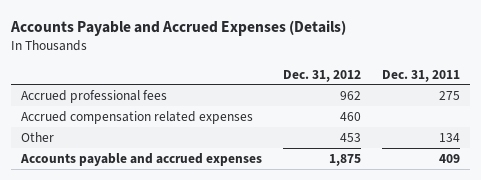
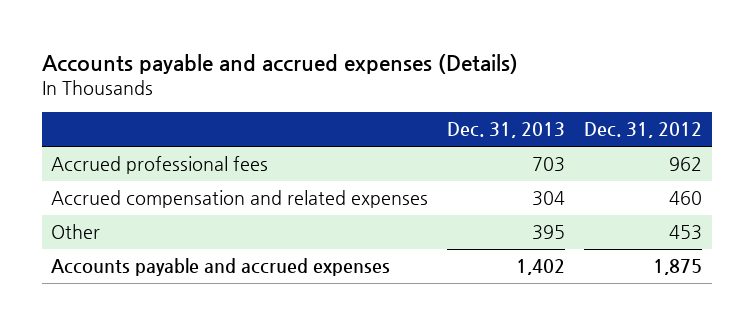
[10,20,347,37] Accounts Payable and Accrued Expenses (Details) -> [41,53,518,74] Accounts payable and accrued expenses (Details)
[381,69,460,82] Dec. 31, 2011 -> none
none -> [447,122,566,139] Dec. 31, 2013
[21,110,254,124] Accrued compensation related expenses -> [51,190,429,209] Accrued compensation and related expenses

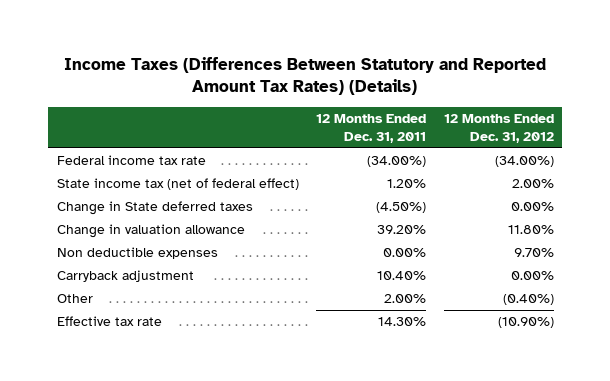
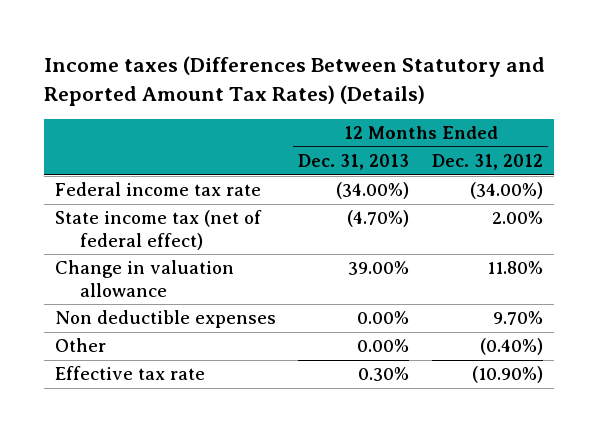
[64,57,547,96] Income Taxes (Differences Between Statutory and Reported Amount Tax Rates) (Details) -> [43,56,545,106] Income taxes (Differences Between Statutory and Reported Amount Tax Rates) (Details)
[316,113,427,143] 12 Months Ended Dec. 31, 2011 -> none
none -> [298,154,410,171] Dec. 31, 2013
[56,201,253,216] Change in State deferred taxes -> none
[56,270,194,283] Carryback adjustment -> none

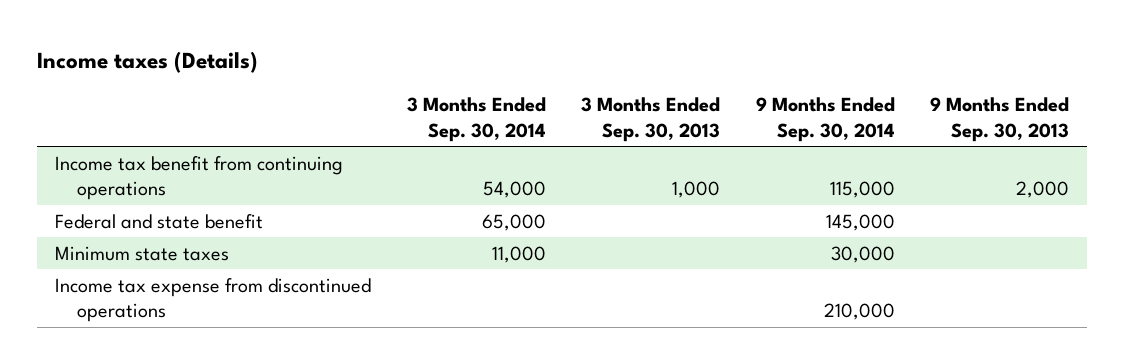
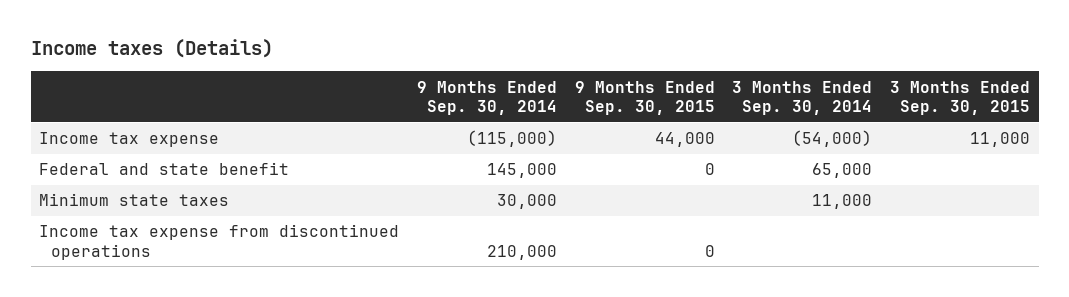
[581,97,721,142] 3 Months Ended Sep. 30, 2013 -> none
[930,97,1070,142] 9 Months Ended Sep. 30, 2013 -> none
none -> [574,80,715,115] 9 Months Ended Sep. 30, 2015
none -> [889,80,1030,115] 3 Months Ended Sep. 30, 2015
[55,155,344,201] Income tax benefit from continuing operations -> [39,132,220,148] Income tax expense
[482,181,546,199] 54,000 -> [792,130,873,148] (54,000)
[829,181,895,199] 115,000 -> [466,130,557,148] (115,000)

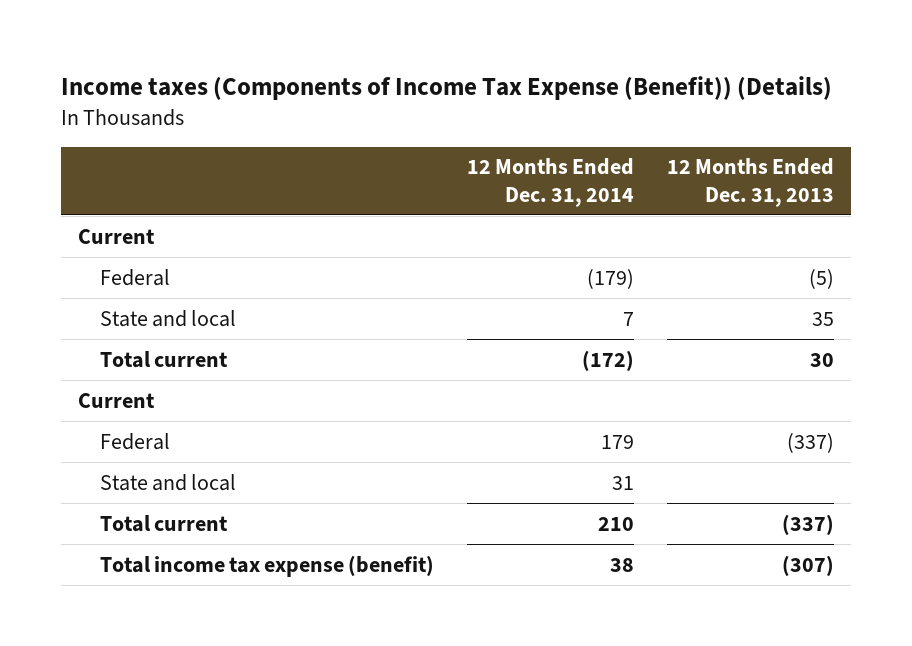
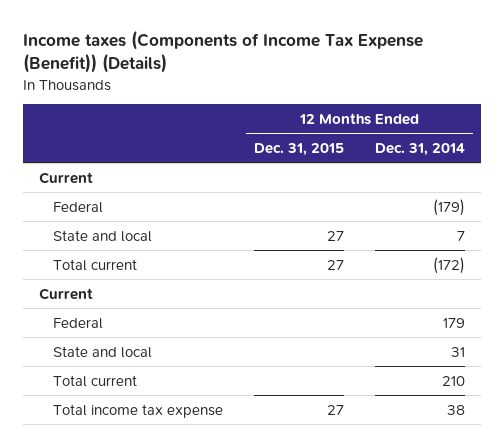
[666,158,834,207] 12 Months Ended Dec. 31, 2013 -> none
none -> [254,142,345,156] Dec. 31, 2015
[99,554,434,577] Total income tax expense (benefit) -> [53,403,224,418] Total income tax expense

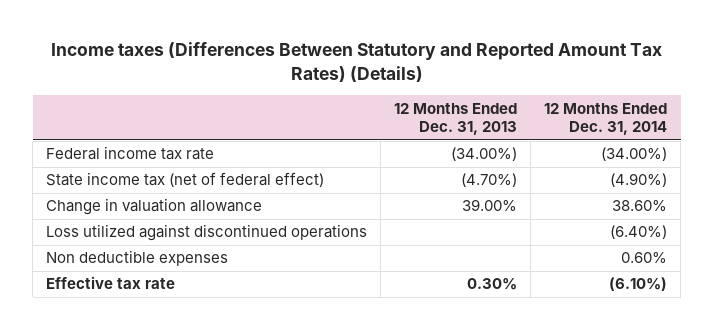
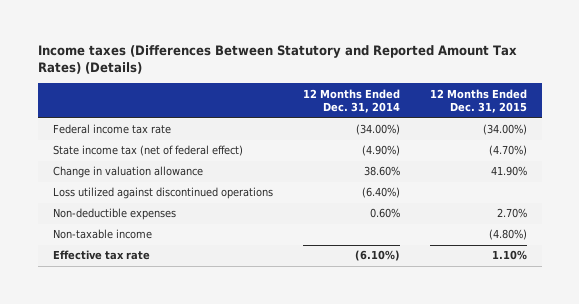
[394,102,518,136] 12 Months Ended Dec. 31, 2013 -> none
none -> [429,88,527,114] 12 Months Ended Dec. 31, 2015
[46,250,229,267] Non deductible expenses -> [52,208,176,221] Non-deductible expenses
none -> [52,229,152,240] Non-taxable income

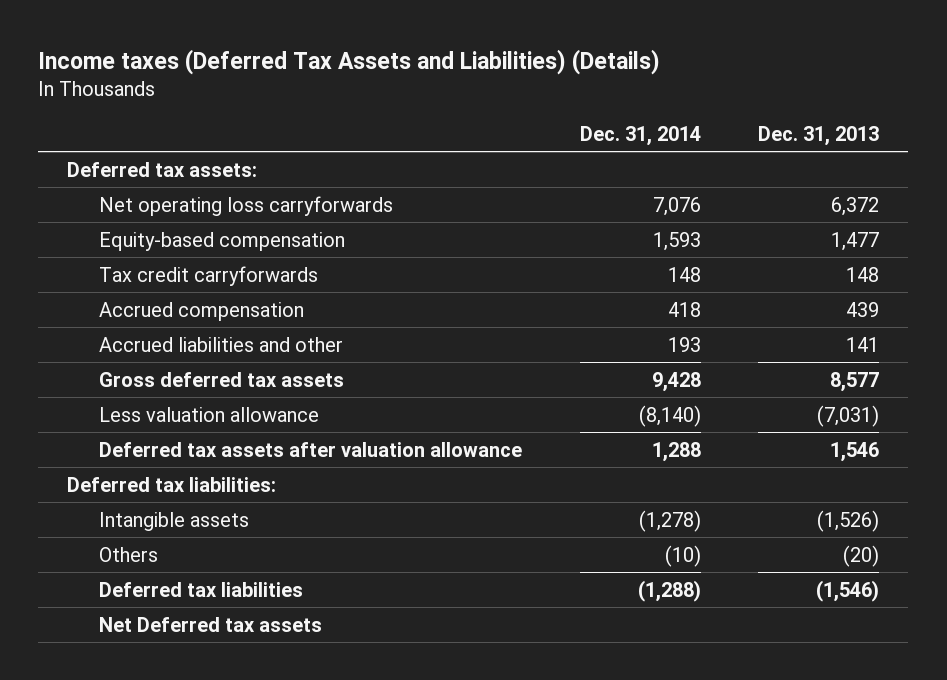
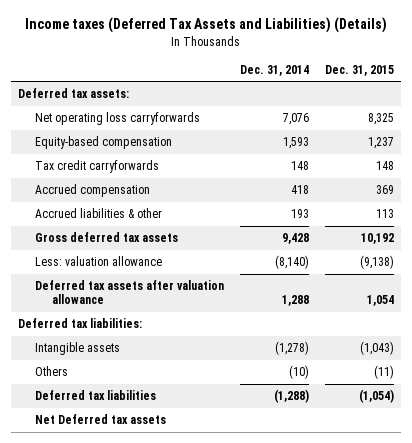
[758,125,880,146] Dec. 31, 2013 -> none
none -> [324,64,394,76] Dec. 31, 2015
[98,336,343,352] Accrued liabilities and other -> [35,208,163,219] Accrued liabilities & other
[98,406,319,422] Less valuation allowance -> [35,256,163,267] Less: valuation allowance

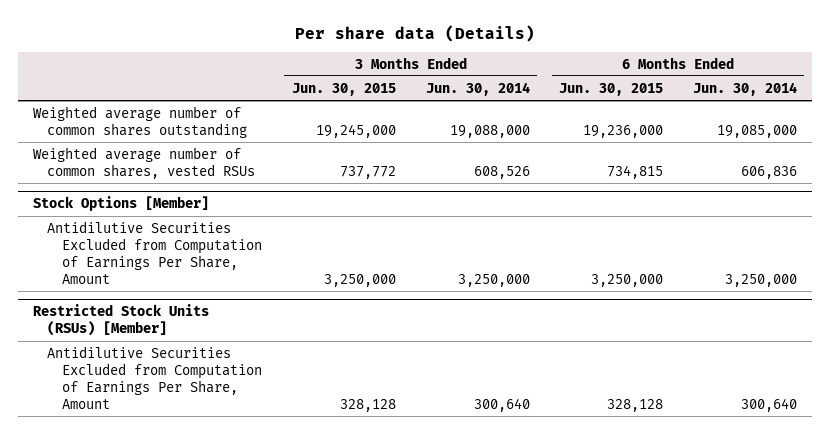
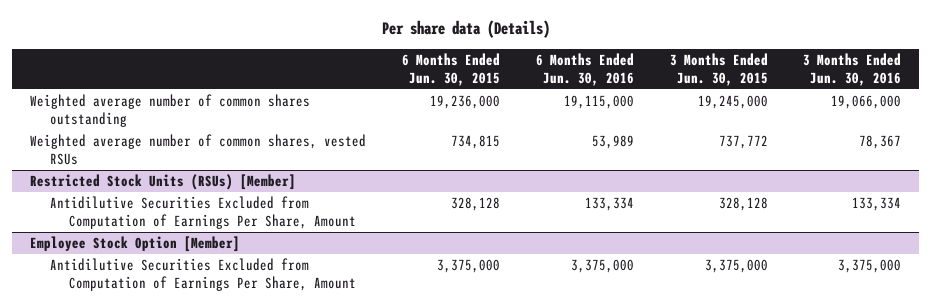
[425,81,530,96] Jun. 30, 2014 -> none
[692,81,797,96] Jun. 30, 2014 -> none
none -> [535,53,634,86] 6 Months Ended Jun. 30, 2016
none -> [803,53,902,86] 3 Months Ended Jun. 30, 2016
[32,196,209,212] Stock Options [Member] -> none
[47,220,263,284] Antidilutive Securities Excluded from Computation of Earnings Per Share, Amount -> none
none -> [29,236,240,253] Employee Stock Option [Member]
none -> [49,258,357,292] Antidilutive Securities Excluded from Computation of Earnings Per Share, Amount

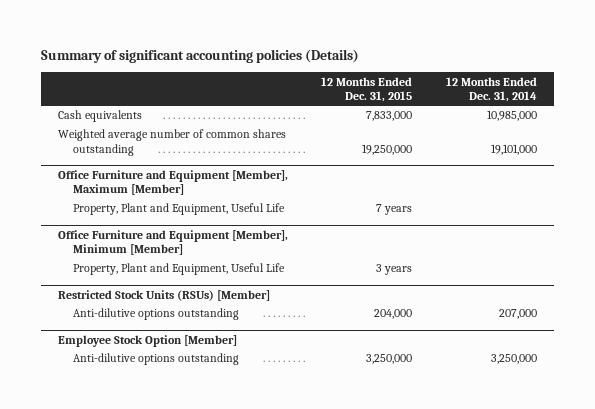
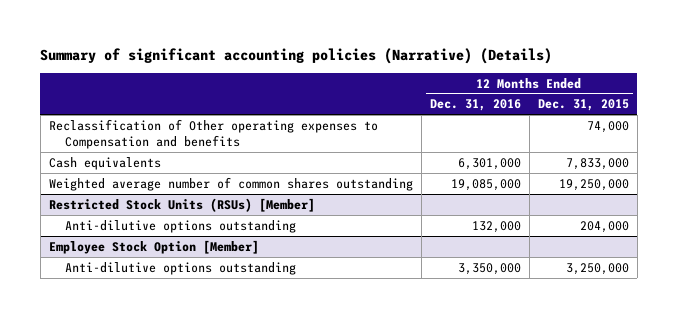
[40,48,359,63] Summary of significant accounting policies (Details) -> [40,48,553,65] Summary of significant accounting policies (Narrative) (Details)
[446,76,538,103] 12 Months Ended Dec. 31, 2014 -> none
none -> [429,99,521,112] Dec. 31, 2016
none -> [48,118,378,149] Reclassification of Other operating expenses to Compensation and benefits
[57,169,288,196] Office Furniture and Equipment [Member], Maximum [Member] -> none
[73,203,286,216] Property, Plant and Equipment, Useful Life -> none
[57,229,288,256] Office Furniture and Equipment [Member], Minimum [Member] -> none
[73,263,286,276] Property, Plant and Equipment, Useful Life -> none

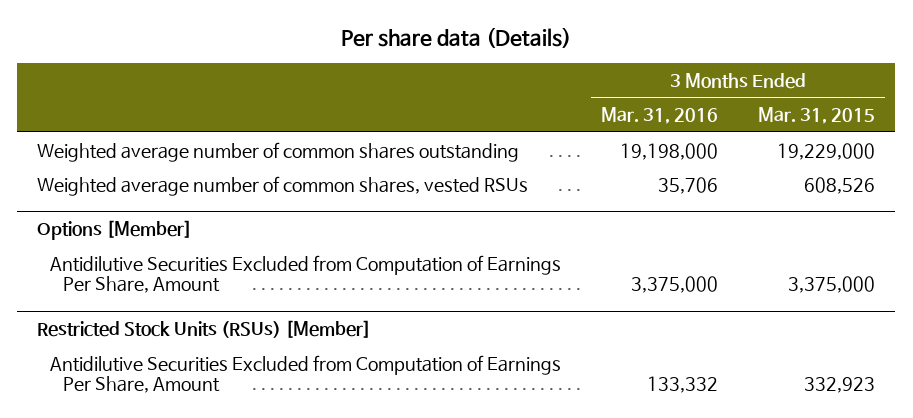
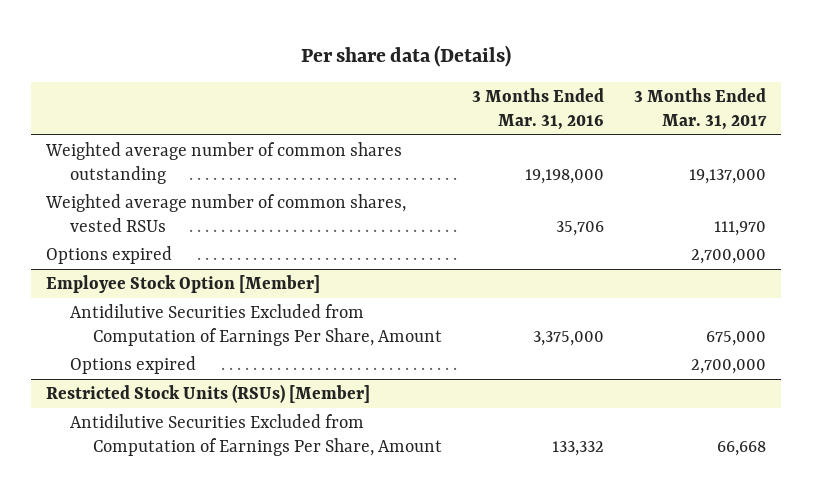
[758,106,876,124] Mar. 31, 2015 -> none
none -> [634,88,768,130] 3 Months Ended Mar. 31, 2017
none -> [46,246,173,265] Options expired
[37,220,193,241] Options [Member] -> [46,275,321,294] Employee Stock Option [Member]
none -> [69,356,196,375] Options expired

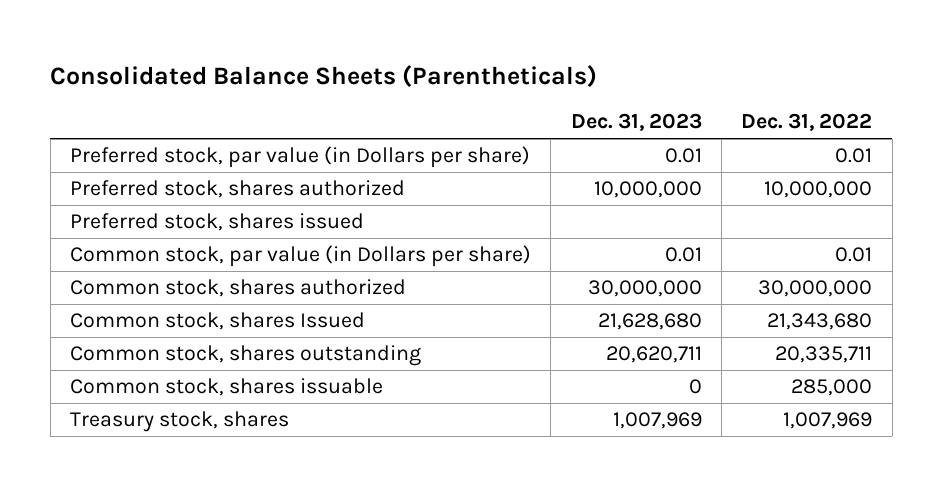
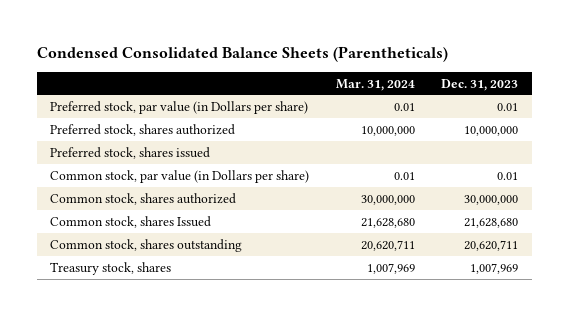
[50,64,598,87] Consolidated Balance Sheets (Parentheticals) -> [36,45,448,62] Condensed Consolidated Balance Sheets (Parentheticals)
[741,113,873,132] Dec. 31, 2022 -> none
none -> [335,78,415,91] Mar. 31, 2024
[70,378,384,397] Common stock, shares issuable -> none

